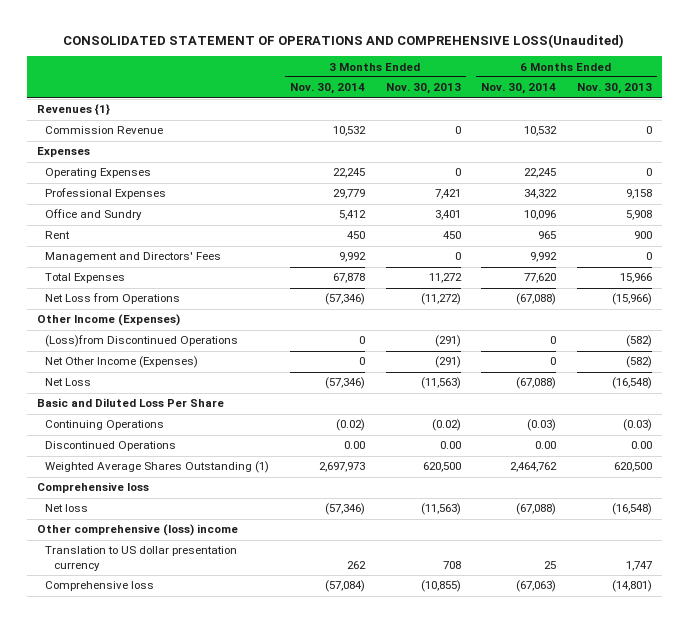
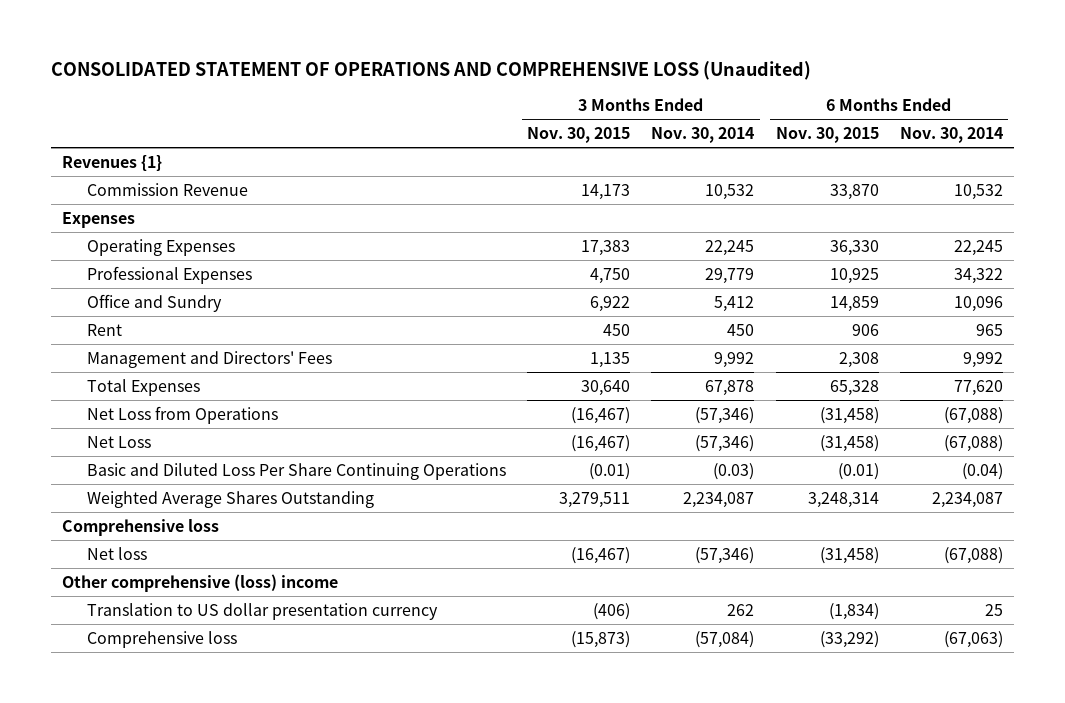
[63,33,625,48] CONSOLIDATED STATEMENT OF OPERATIONS AND COMPREHENSIVE LOSS(Unaudited) -> [51,60,812,80] CONSOLIDATED STATEMENT OF OPERATIONS AND COMPREHENSIVE LOSS (Unaudited)
[385,83,461,95] Nov. 30, 2013 -> none
[576,83,652,95] Nov. 30, 2013 -> none
none -> [526,127,630,144] Nov. 30, 2015
none -> [775,127,879,144] Nov. 30, 2015
[37,314,181,327] Other Income (Expenses) -> none
[45,335,239,348] (Loss)from Discontinued Operations -> none
[45,356,199,369] Net Other Income (Expenses) -> none
[37,398,225,408] Basic and Diluted Loss Per Share -> none
[45,441,177,452] Discontinued Operations -> none
[45,420,165,431] Continuing Operations -> [86,462,506,480] Basic and Diluted Loss Per Share Continuing Operations
[335,419,365,432] (0.02) -> [713,462,755,480] (0.03)
[527,419,557,432] (0.03) -> [962,462,1004,480] (0.04)
[45,461,270,474] Weighted Average Shares Outstanding (1) -> [86,490,374,508] Weighted Average Shares Outstanding
[318,462,365,473] 2,697,973 -> [683,491,755,508] 2,234,087
[510,462,558,473] 2,464,762 -> [932,491,1004,508] 2,234,087

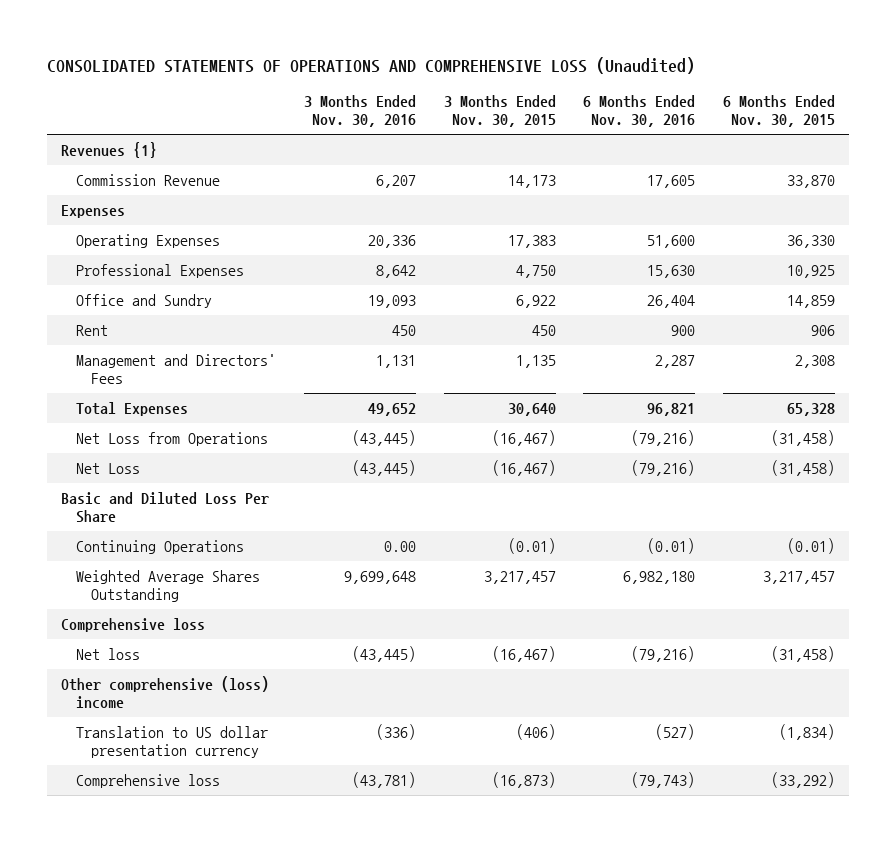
[51,60,812,80] CONSOLIDATED STATEMENT OF OPERATIONS AND COMPREHENSIVE LOSS (Unaudited) -> [47,56,696,74] CONSOLIDATED STATEMENTS OF OPERATIONS AND COMPREHENSIVE LOSS (Unaudited)
[651,127,755,144] Nov. 30, 2014 -> none
[900,127,1004,144] Nov. 30, 2014 -> none
none -> [303,95,416,128] 3 Months Ended Nov. 30, 2016
none -> [583,95,696,128] 6 Months Ended Nov. 30, 2016
none -> [60,491,269,524] Basic and Diluted Loss Per Share
[86,462,506,480] Basic and Diluted Loss Per Share Continuing Operations -> [76,539,245,554] Continuing Operations
[558,491,630,508] 3,279,511 -> [483,570,556,584] 3,217,457
[807,491,879,508] 3,248,314 -> [763,570,836,584] 3,217,457
[570,630,630,648] (15,873) -> [491,771,556,788] (16,873)

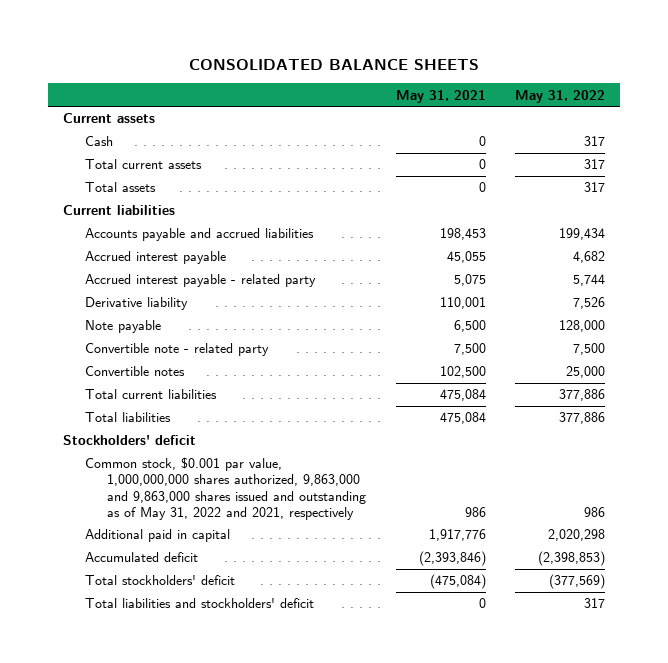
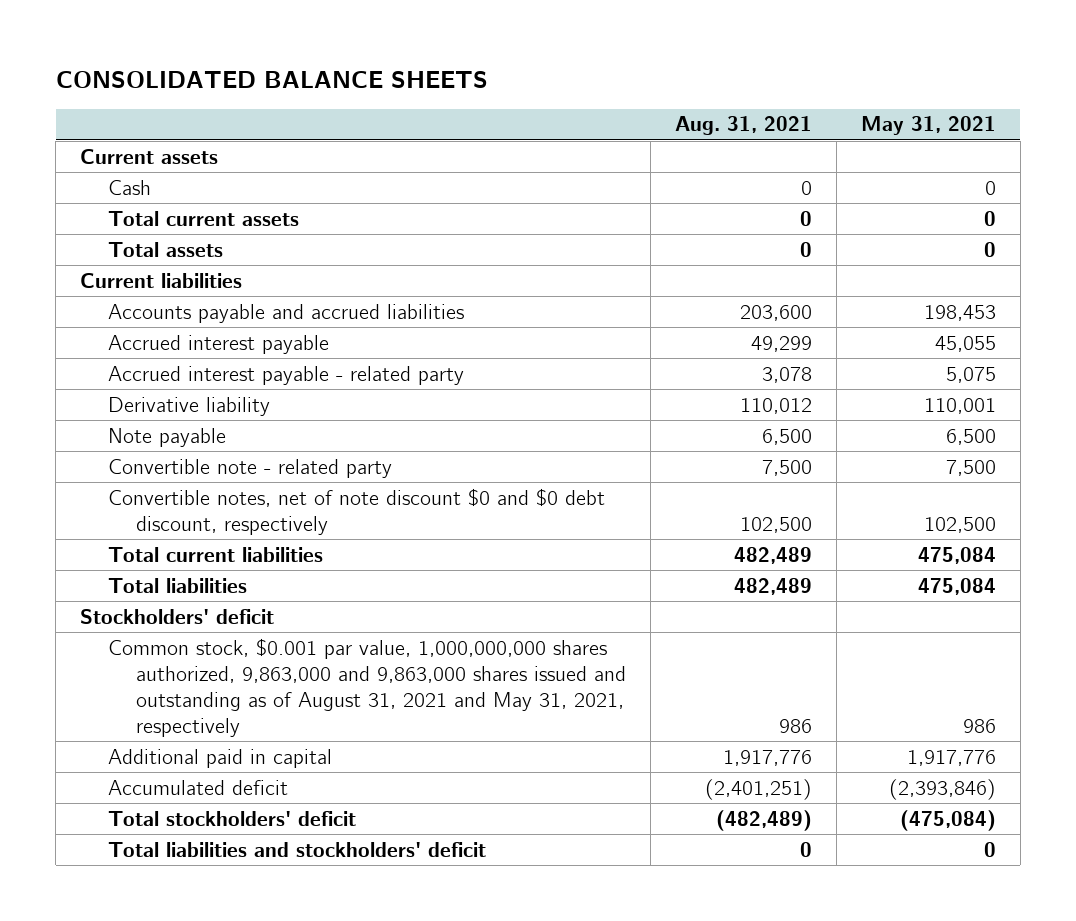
[515,89,606,103] May 31, 2022 -> none
none -> [674,116,812,136] Aug. 31, 2021
[84,366,185,377] Convertible notes -> [108,487,606,535] Convertible notes, net of note discount $0 and $0 debt discount, respectively
[84,457,366,520] Common stock, $0.001 par value, 1,000,000,000 shares authorized, 9,863,000 and 9,863,000 shares issued and outstanding as of May 31, 2022 and 2021, respectively -> [108,637,626,737] Common stock, $0.001 par value, 1,000,000,000 shares authorized, 9,863,000 and 9,863,000 shares issued and outstanding as of August 31, 2021 and May 31, 2021, respectively

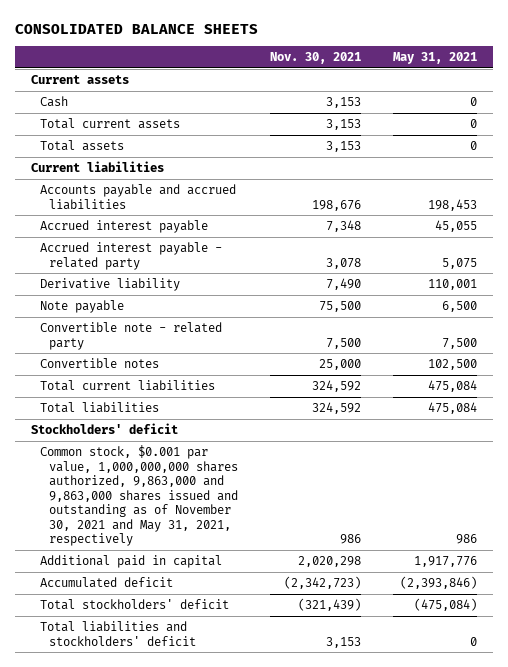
[674,116,812,136] Aug. 31, 2021 -> none
none -> [270,51,362,64] Nov. 30, 2021
[108,487,606,535] Convertible notes, net of note discount $0 and $0 debt discount, respectively -> [40,358,160,369] Convertible notes
[108,637,626,737] Common stock, $0.001 par value, 1,000,000,000 shares authorized, 9,863,000 and 9,863,000 shares issued and outstanding as of August 31, 2021 and May 31, 2021, respectively -> [40,445,239,547] Common stock, $0.001 par value, 1,000,000,000 shares authorized, 9,863,000 and 9,863,000 shares issued and outstanding as of November 30, 2021 and May 31, 2021, respectively

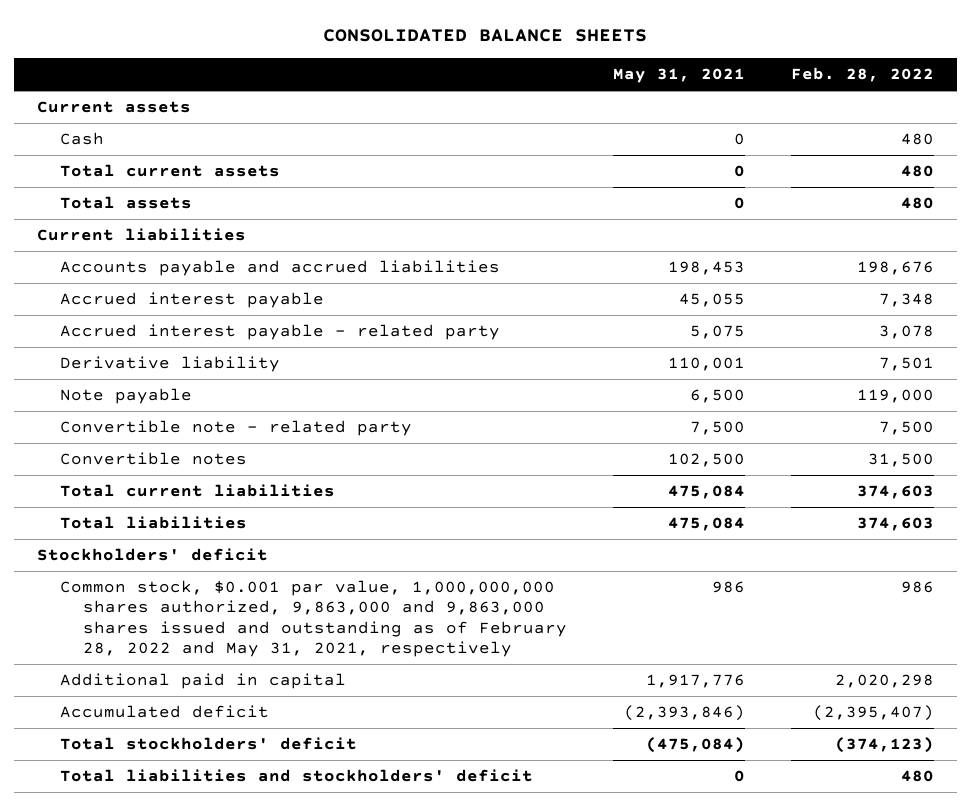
[270,51,362,64] Nov. 30, 2021 -> none
none -> [790,67,934,83] Feb. 28, 2022
[40,445,239,547] Common stock, $0.001 par value, 1,000,000,000 shares authorized, 9,863,000 and 9,863,000 shares issued and outstanding as of November 30, 2021 and May 31, 2021, respectively -> [60,580,568,657] Common stock, $0.001 par value, 1,000,000,000 shares authorized, 9,863,000 and 9,863,000 shares issued and outstanding as of February 28, 2022 and May 31, 2021, respectively

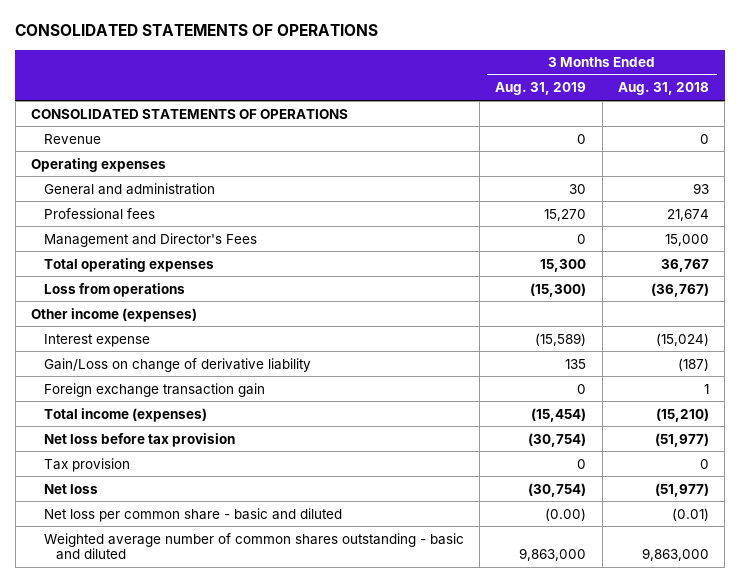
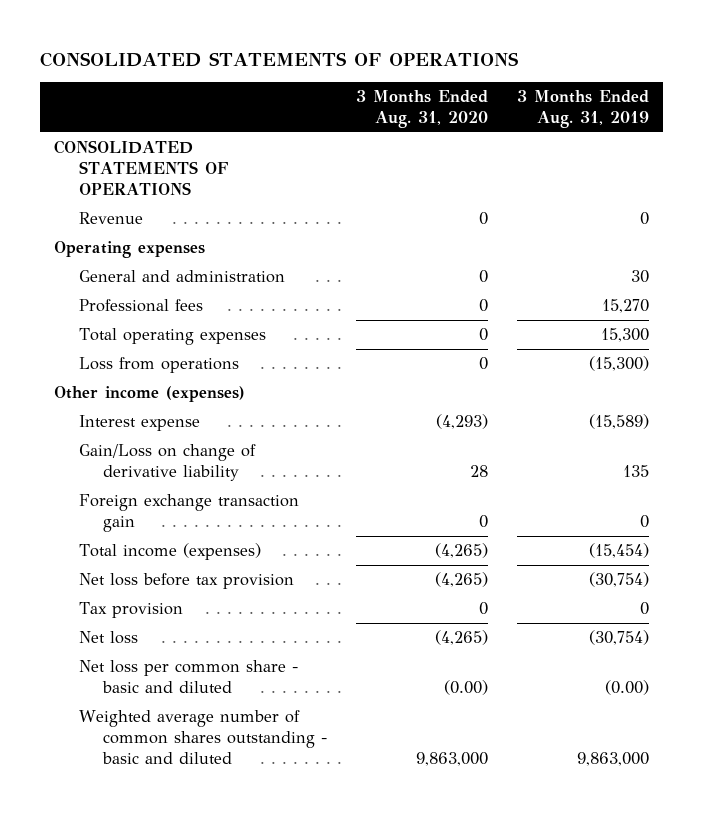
[617,82,709,96] Aug. 31, 2018 -> none
none -> [355,90,488,128] 3 Months Ended Aug. 31, 2020
[43,232,257,247] Management and Director's Fees -> none

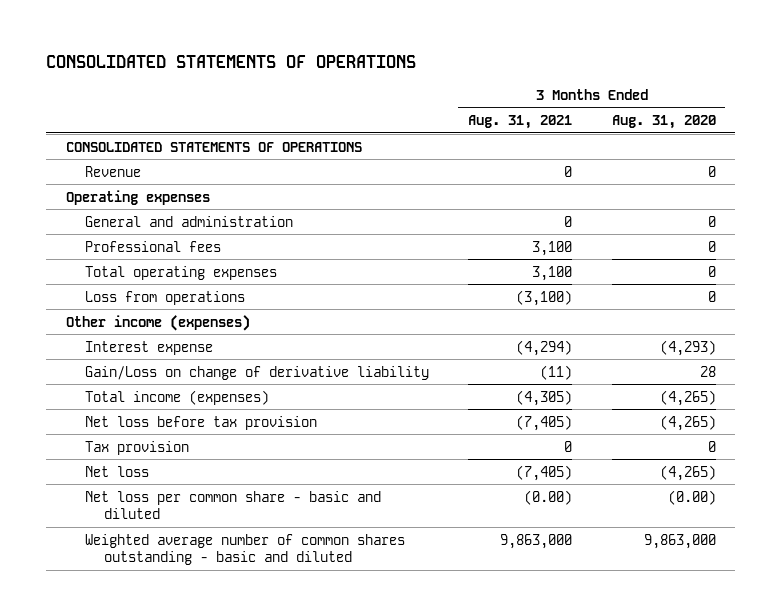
[516,90,649,128] 3 Months Ended Aug. 31, 2019 -> none
none -> [468,114,573,129] Aug. 31, 2021
[78,494,299,532] Foreign exchange transaction gain -> none

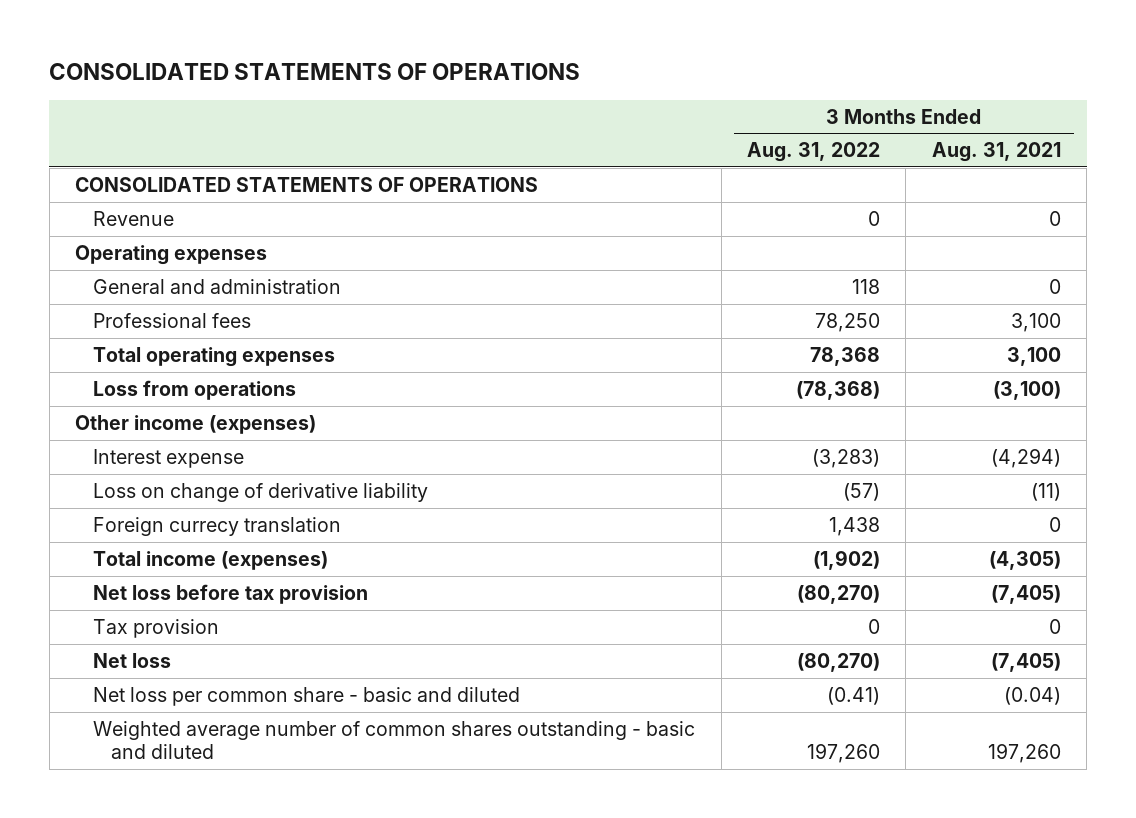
[611,114,716,129] Aug. 31, 2020 -> none
none -> [747,142,881,163] Aug. 31, 2022
[84,365,429,380] Gain/Loss on change of derivative liability -> [93,482,429,502] Loss on change of derivative liability
none -> [93,516,342,536] Foreign currecy translation
[524,489,573,505] (0.00) -> [1003,686,1061,705] (0.04)
[500,533,573,549] 9,863,000 -> [987,743,1061,764] 197,260

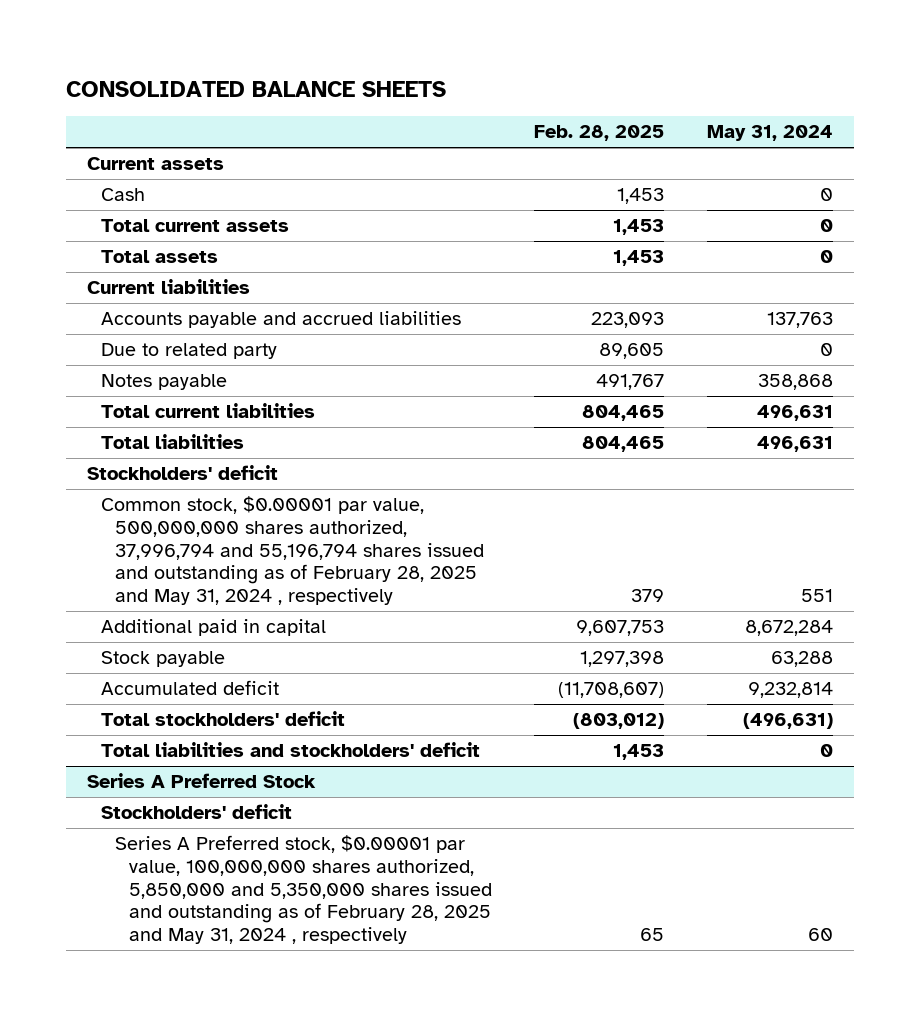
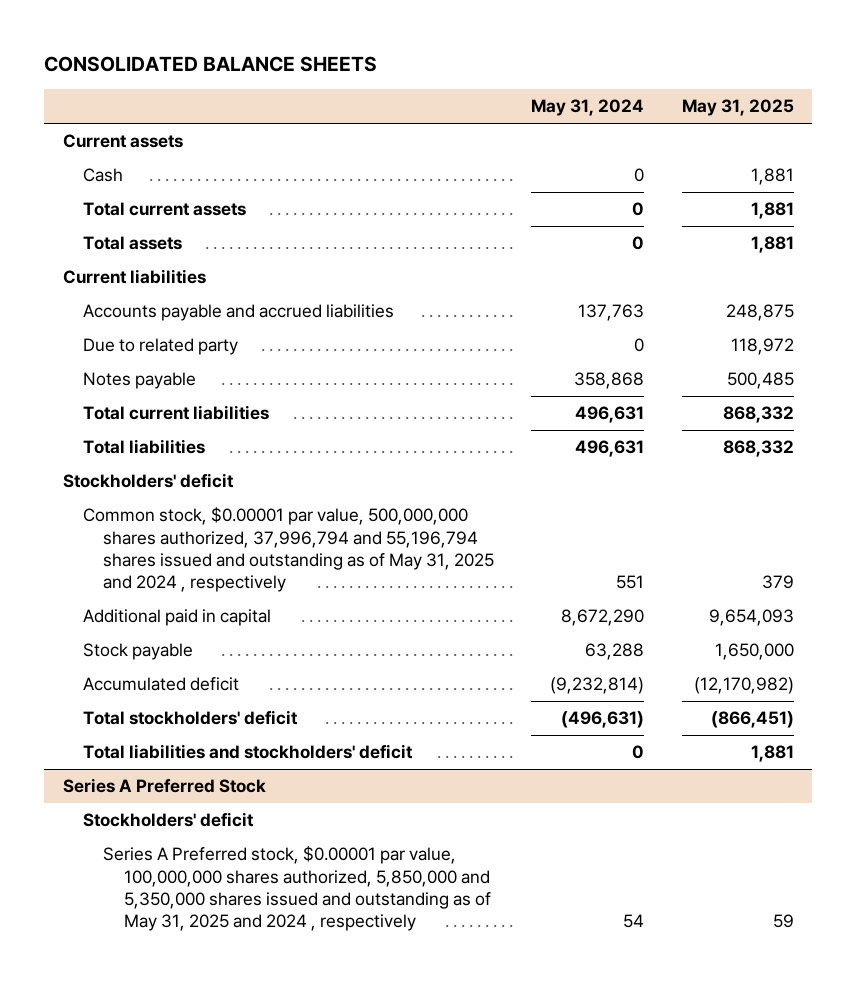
[534,125,665,142] Feb. 28, 2025 -> none
none -> [681,99,794,117] May 31, 2025
[101,496,485,605] Common stock, $0.00001 par value, 500,000,000 shares authorized, 37,996,794 and 55,196,794 shares issued and outstanding as of February 28, 2025 and May 31, 2024 , respectively -> [83,507,495,593] Common stock, $0.00001 par value, 500,000,000 shares authorized, 37,996,794 and 55,196,794 shares issued and outstanding as of May 31, 2025 and 2024 , respectively
[744,620,833,637] 8,672,284 -> [561,609,645,627] 8,672,290
[747,682,833,699] 9,232,814 -> [550,677,645,695] (9,232,814)
[115,835,493,944] Series A Preferred stock, $0.00001 par value, 100,000,000 shares authorized, 5,850,000 and 5,350,000 shares issued and outstanding as of February 28, 2025 and May 31, 2024 , respectively -> [103,846,491,932] Series A Preferred stock, $0.00001 par value, 100,000,000 shares authorized, 5,850,000 and 5,350,000 shares issued and outstanding as of May 31, 2025 and 2024 , respectively
[807,927,833,941] 60 -> [623,914,645,929] 54

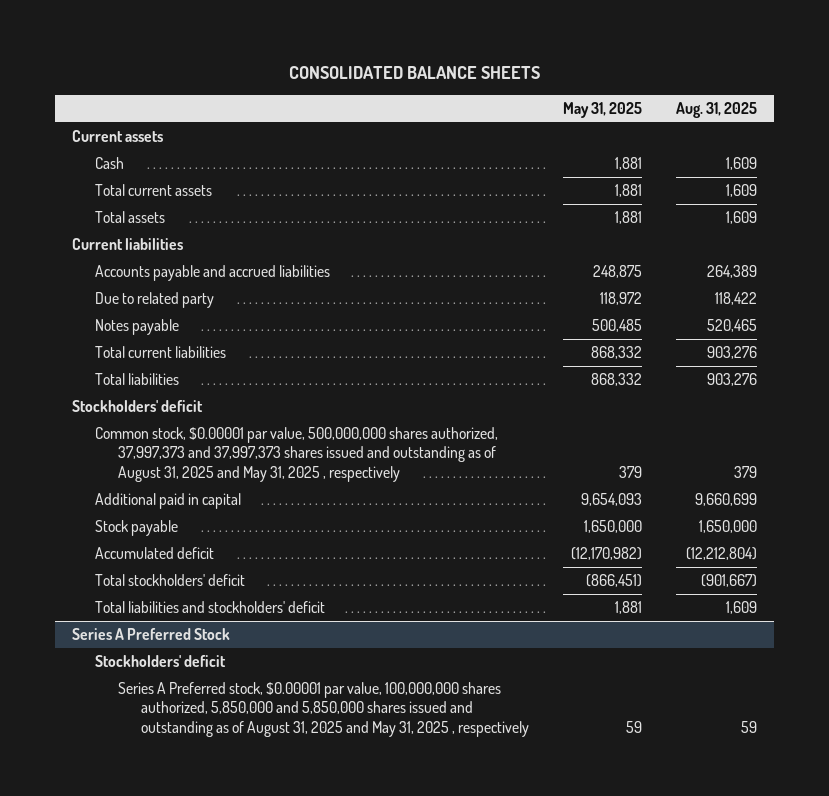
[531,99,645,117] May 31, 2024 -> none
none -> [675,101,757,118] Aug. 31, 2025
[83,507,495,593] Common stock, $0.00001 par value, 500,000,000 shares authorized, 37,996,794 and 55,196,794 shares issued and outstanding as of May 31, 2025 and 2024 , respectively -> [94,427,498,482] Common stock, $0.00001 par value, 500,000,000 shares authorized, 37,997,373 and 37,997,373 shares issued and outstanding as of August 31, 2025 and May 31, 2025 , respectively
[103,846,491,932] Series A Preferred stock, $0.00001 par value, 100,000,000 shares authorized, 5,850,000 and 5,350,000 shares issued and outstanding as of May 31, 2025 and 2024 , respectively -> [117,682,529,737] Series A Preferred stock, $0.00001 par value, 100,000,000 shares authorized, 5,850,000 and 5,850,000 shares issued and outstanding as of August 31, 2025 and May 31, 2025 , respectively

